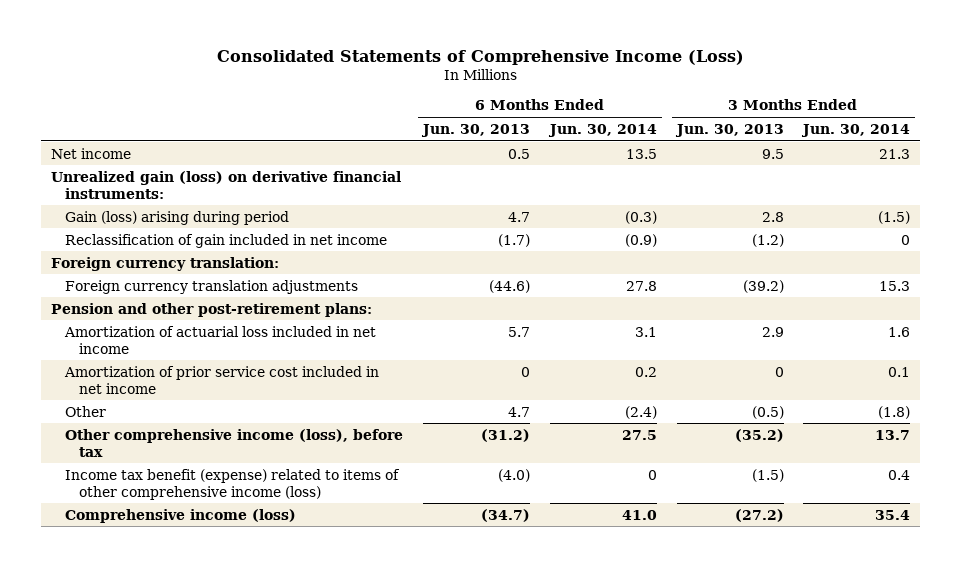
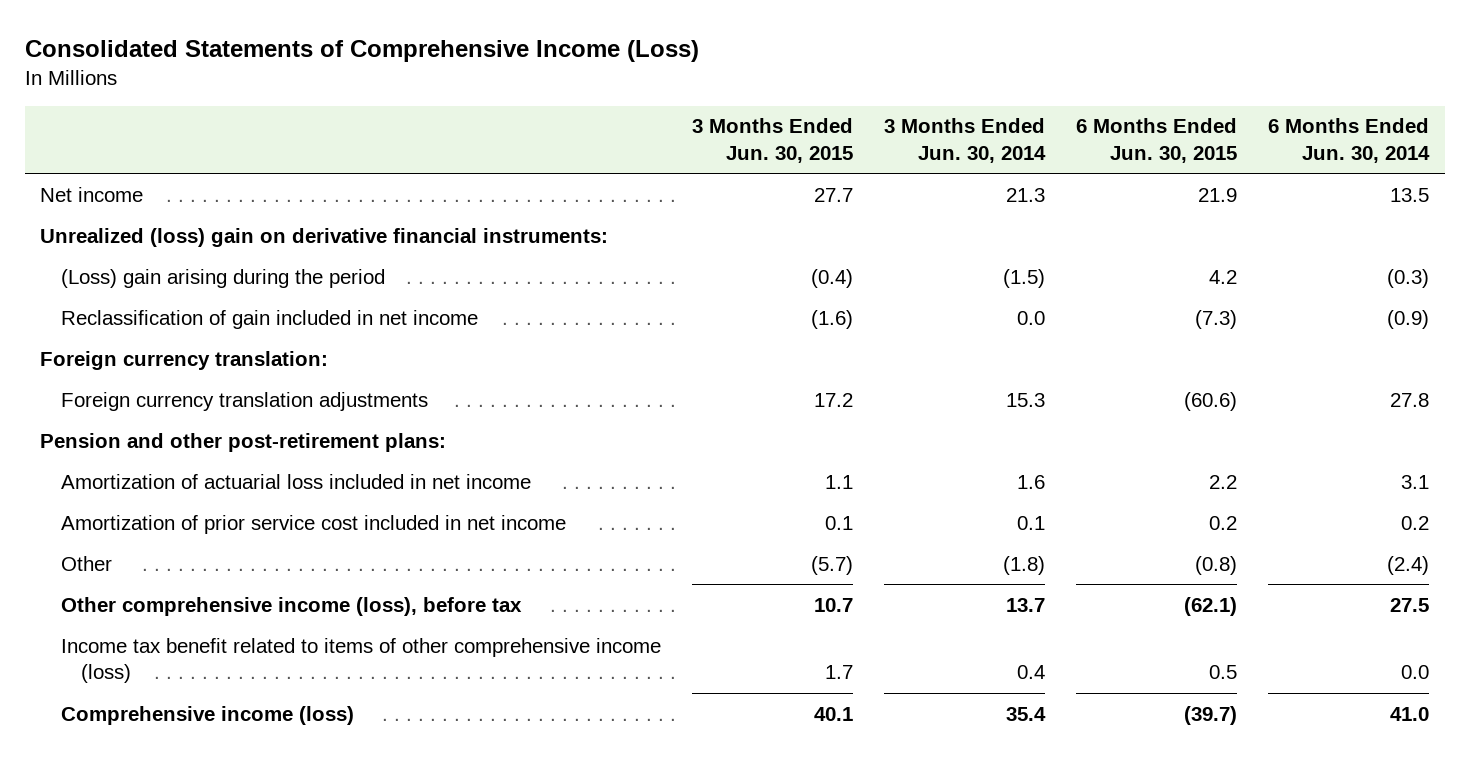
[420,123,530,137] Jun. 30, 2013 -> none
[674,123,784,137] Jun. 30, 2013 -> none
none -> [691,118,853,163] 3 Months Ended Jun. 30, 2015
none -> [1076,118,1238,163] 6 Months Ended Jun. 30, 2015
[51,170,402,199] Unrealized gain (loss) on derivative financial instruments: -> [40,227,609,247] Unrealized (loss) gain on derivative financial instruments:
[64,210,289,225] Gain (loss) arising during period -> [60,268,385,288] (Loss) gain arising during the period
[901,234,911,245] 0 -> [1016,310,1045,325] 0.0
[64,468,400,500] Income tax benefit (expense) related to items of other comprehensive income (loss) -> [60,637,661,684] Income tax benefit related to items of other comprehensive income (loss)
[647,469,657,480] 0 -> [1401,665,1430,680] 0.0

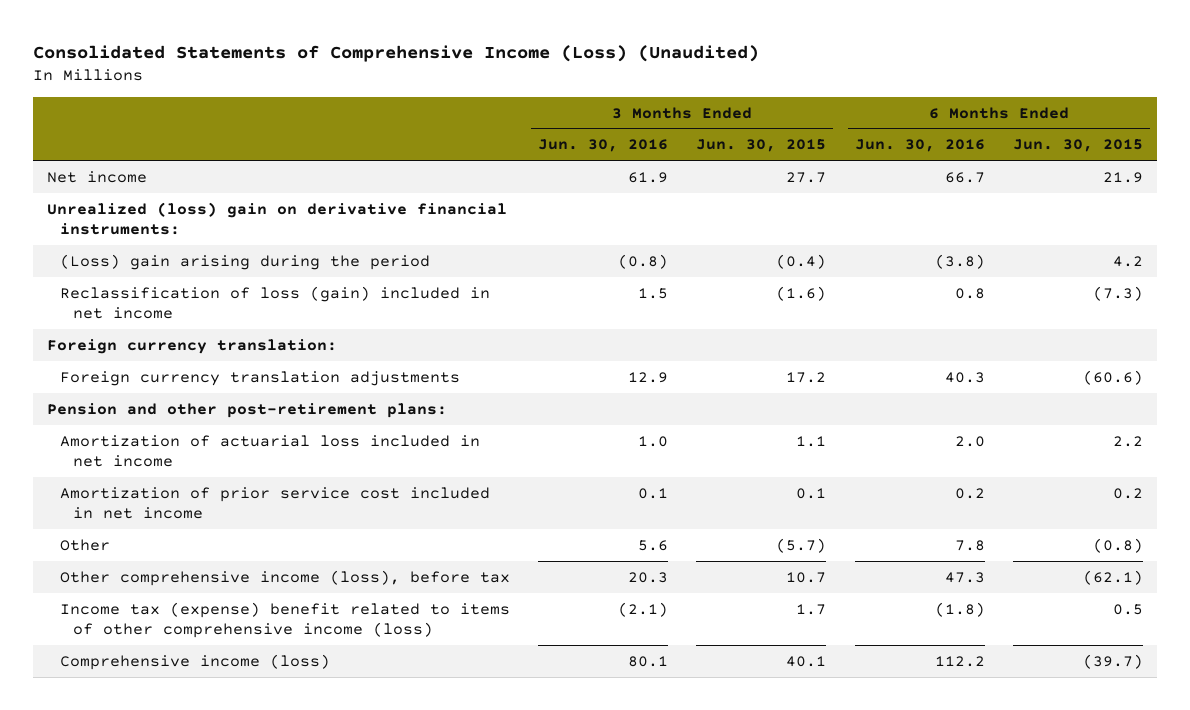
[24,39,699,62] Consolidated Statements of Comprehensive Income (Loss) -> [32,45,759,63] Consolidated Statements of Comprehensive Income (Loss) (Unaudited)
[883,118,1046,163] 3 Months Ended Jun. 30, 2014 -> none
[1268,118,1431,163] 6 Months Ended Jun. 30, 2014 -> none
none -> [538,139,669,153] Jun. 30, 2016
none -> [854,139,985,153] Jun. 30, 2016
[60,309,478,329] Reclassification of gain included in net income -> [59,285,490,320] Reclassification of loss (gain) included in net income
[60,637,661,684] Income tax benefit related to items of other comprehensive income (loss) -> [59,601,510,639] Income tax (expense) benefit related to items of other comprehensive income (loss)

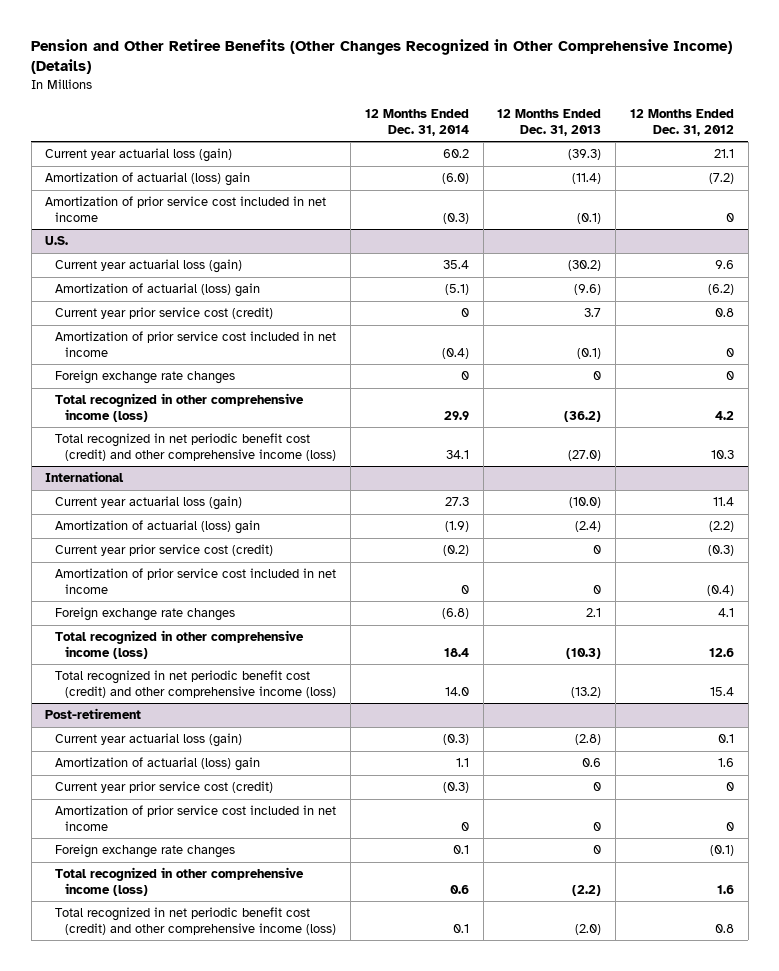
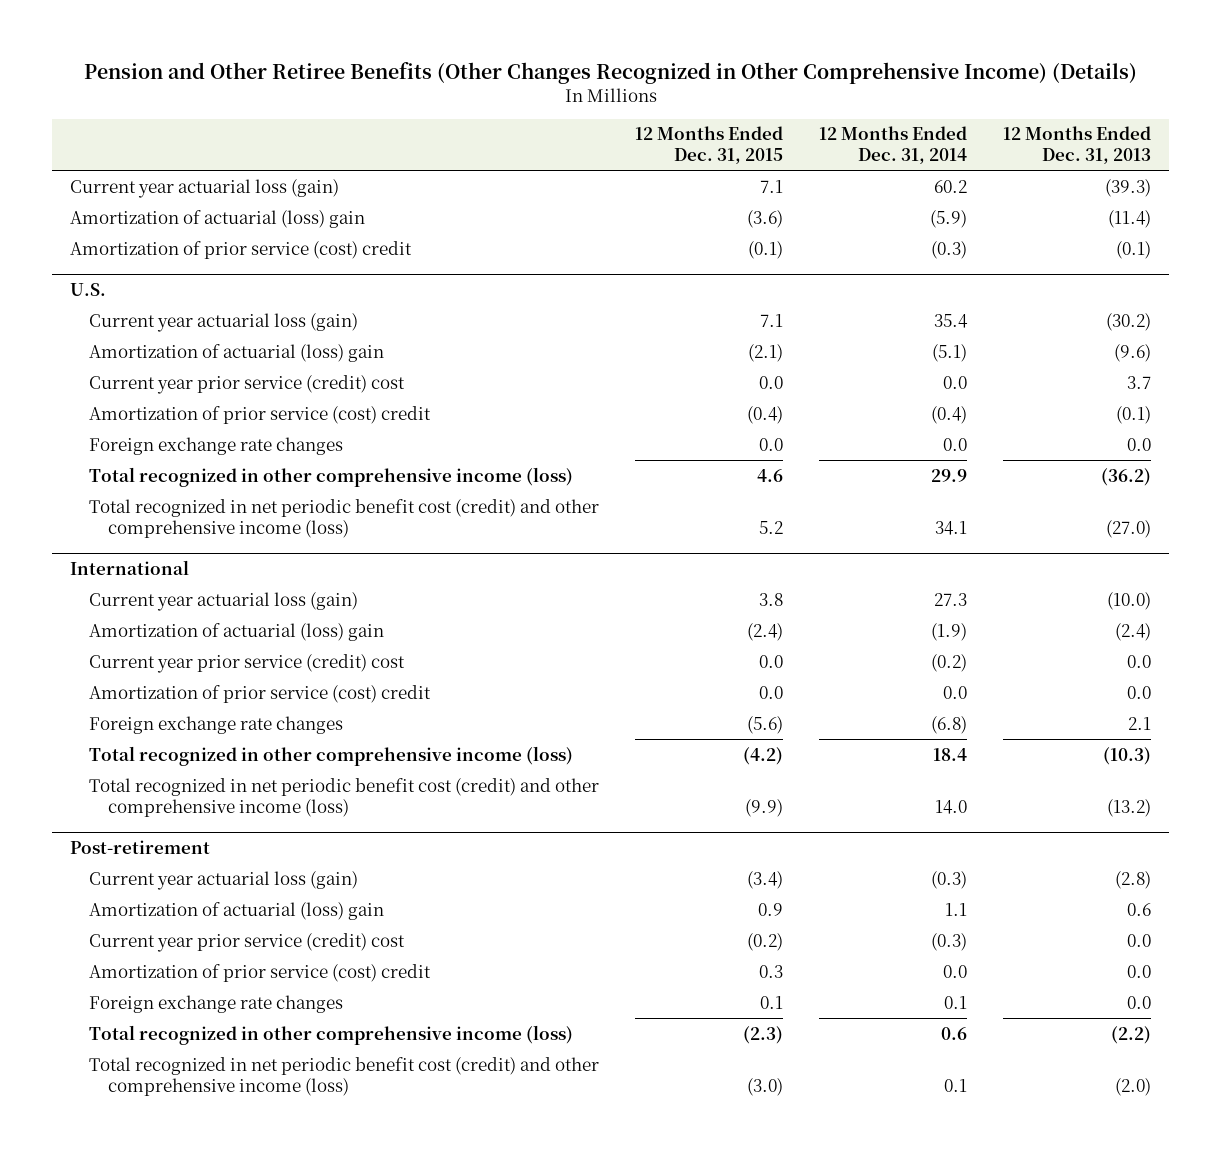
[629,109,734,136] 12 Months Ended Dec. 31, 2012 -> none
none -> [635,126,784,165] 12 Months Ended Dec. 31, 2015
[441,173,469,185] (6.0) -> [930,209,968,228] (5.9)
[45,196,327,222] Amortization of prior service cost included in net income -> [70,240,413,259] Amortization of prior service (cost) credit
[55,307,274,320] Current year prior service cost (credit) -> [89,374,406,394] Current year prior service (credit) cost
[460,308,469,318] 0 -> [943,375,968,389] 0.0
[55,331,337,357] Amortization of prior service cost included in net income -> [89,405,432,424] Amortization of prior service (cost) credit
[460,371,469,381] 0 -> [943,437,968,451] 0.0
[593,371,602,381] 0 -> [1127,437,1152,451] 0.0
[55,544,274,557] Current year prior service cost (credit) -> [89,653,406,673] Current year prior service (credit) cost
[593,545,602,555] 0 -> [1127,654,1152,668] 0.0
[55,568,337,594] Amortization of prior service cost included in net income -> [89,684,432,703] Amortization of prior service (cost) credit
[460,584,469,594] 0 -> [943,685,968,699] 0.0
[593,584,602,594] 0 -> [1127,685,1152,699] 0.0
[55,781,274,794] Current year prior service cost (credit) -> [89,932,406,952] Current year prior service (credit) cost
[593,782,602,792] 0 -> [1127,933,1152,947] 0.0
[55,805,337,831] Amortization of prior service cost included in net income -> [89,963,432,982] Amortization of prior service (cost) credit
[460,821,469,831] 0 -> [943,964,968,978] 0.0
[593,821,602,831] 0 -> [1127,964,1152,978] 0.0
[593,845,602,855] 0 -> [1127,995,1152,1009] 0.0

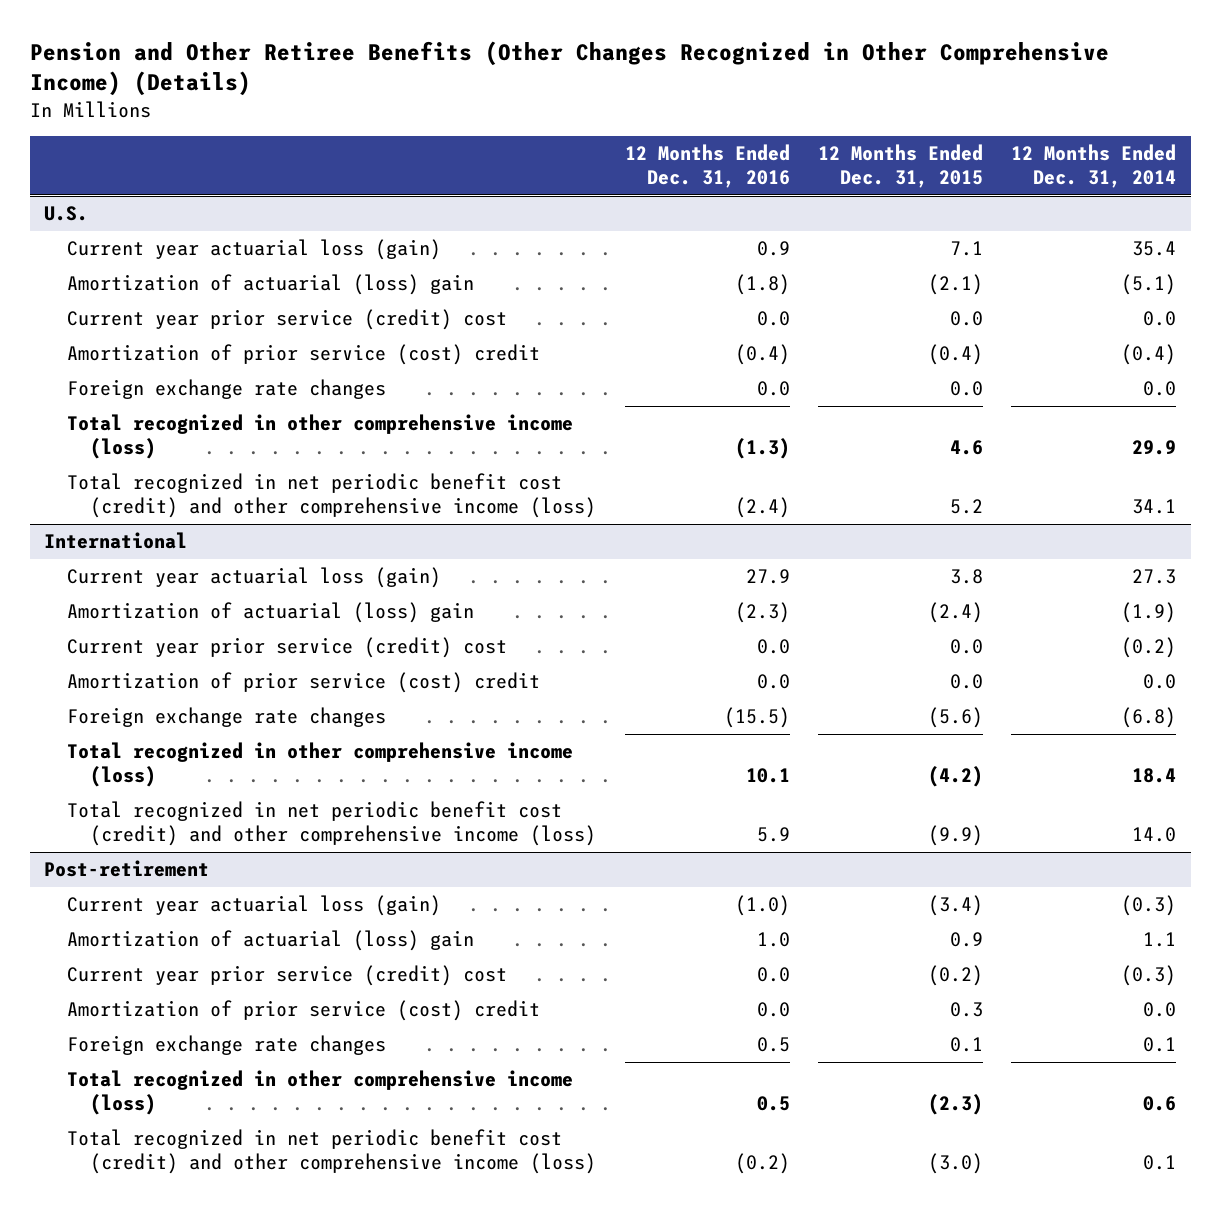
[1003,126,1152,165] 12 Months Ended Dec. 31, 2013 -> none
none -> [624,144,790,188] 12 Months Ended Dec. 31, 2016
[70,178,340,198] Current year actuarial loss (gain) -> none
[70,209,366,228] Amortization of actuarial (loss) gain -> none
[70,240,413,259] Amortization of prior service (cost) credit -> none

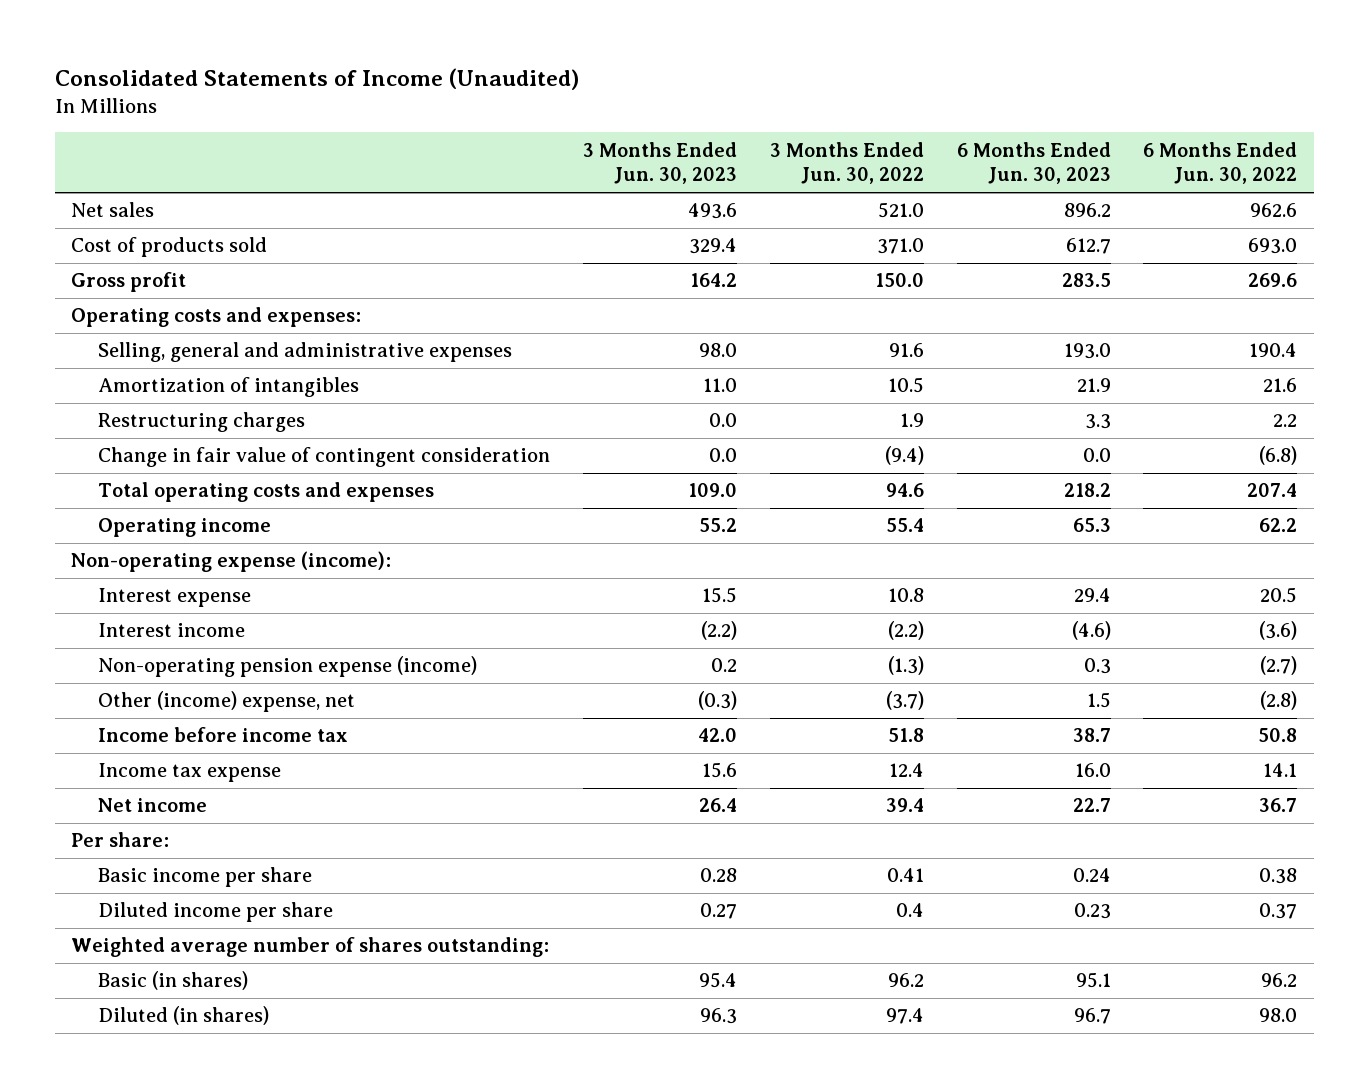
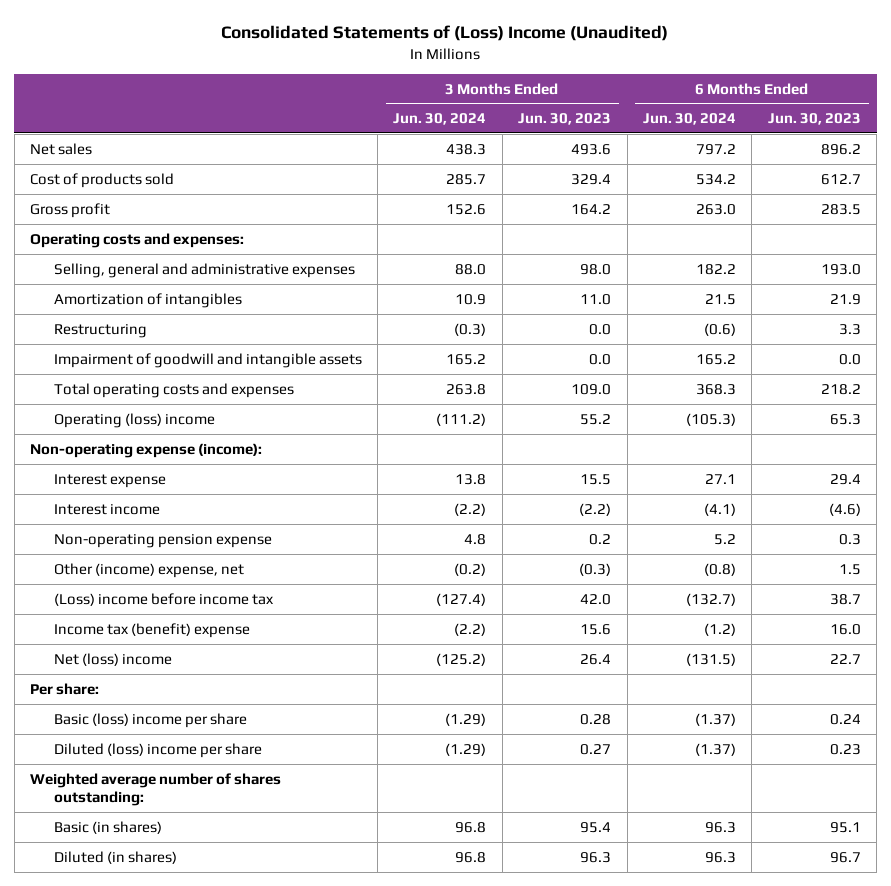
[54,67,579,90] Consolidated Statements of Income (Unaudited) -> [221,25,669,42] Consolidated Statements of (Loss) Income (Unaudited)
[769,141,924,185] 3 Months Ended Jun. 30, 2022 -> none
[1143,141,1298,185] 6 Months Ended Jun. 30, 2022 -> none
none -> [393,113,487,126] Jun. 30, 2024
none -> [642,113,736,126] Jun. 30, 2024
[98,447,551,468] Change in fair value of contingent consideration -> none
[98,412,306,433] Restructuring charges -> [53,323,147,338] Restructuring
none -> [53,352,362,368] Impairment of goodwill and intangible assets
[98,518,272,538] Operating income -> [53,412,215,428] Operating (loss) income
[98,656,478,678] Non-operating pension expense (income) -> [53,533,272,548] Non-operating pension expense
[98,727,349,743] Income before income tax -> [53,592,274,606] (Loss) income before income tax
[98,763,282,783] Income tax expense -> [53,622,250,638] Income tax (benefit) expense
[98,798,208,813] Net income -> [53,652,172,666] Net (loss) income
[98,867,313,888] Basic income per share -> [53,712,247,728] Basic (loss) income per share
[98,902,334,923] Diluted income per share -> [53,742,262,758] Diluted (loss) income per share

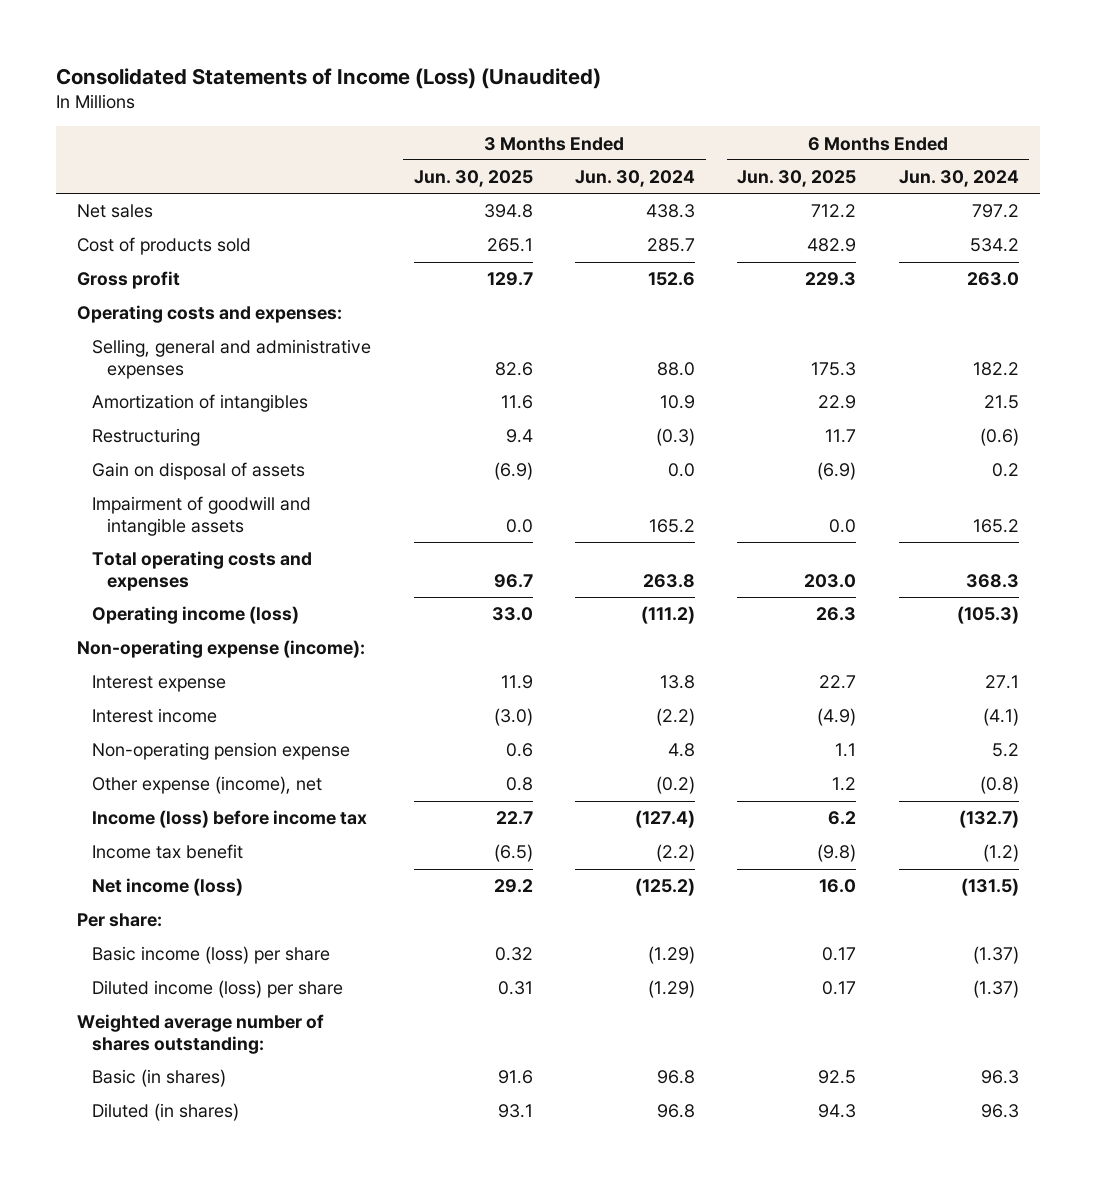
[221,25,669,42] Consolidated Statements of (Loss) Income (Unaudited) -> [55,67,601,89] Consolidated Statements of Income (Loss) (Unaudited)
[518,113,612,126] Jun. 30, 2023 -> none
[767,113,861,126] Jun. 30, 2023 -> none
none -> [413,170,533,188] Jun. 30, 2025
none -> [737,170,857,188] Jun. 30, 2025
none -> [92,462,306,481] Gain on disposal of assets
[53,412,215,428] Operating (loss) income -> [92,606,300,625] Operating income (loss)
[53,562,244,578] Other (income) expense, net -> [92,776,323,795] Other expense (income), net
[53,592,274,606] (Loss) income before income tax -> [92,810,368,829] Income (loss) before income tax
[53,622,250,638] Income tax (benefit) expense -> [92,844,244,860] Income tax benefit
[53,652,172,666] Net (loss) income -> [92,878,244,897] Net income (loss)
[53,712,247,728] Basic (loss) income per share -> [92,946,331,965] Basic income (loss) per share
[53,742,262,758] Diluted (loss) income per share -> [92,980,344,999] Diluted income (loss) per share

